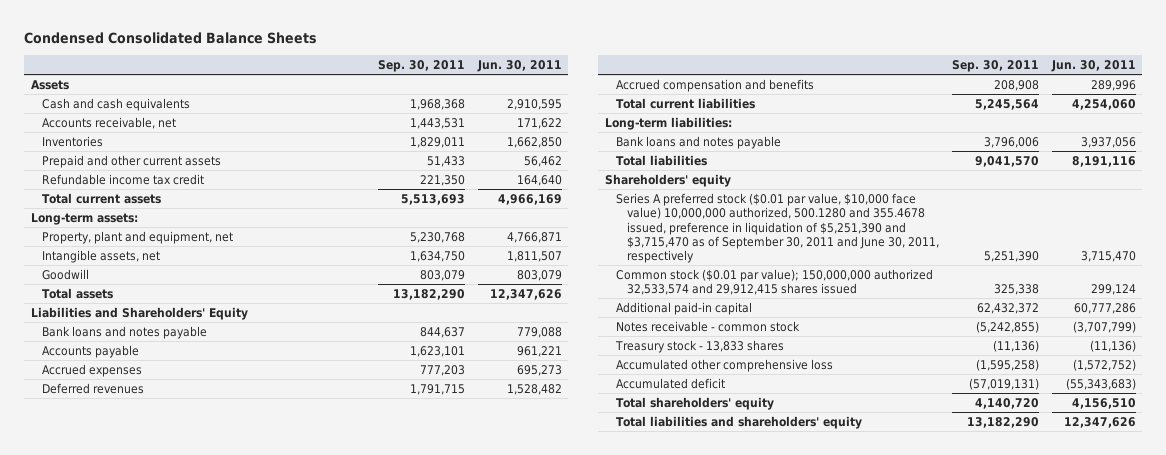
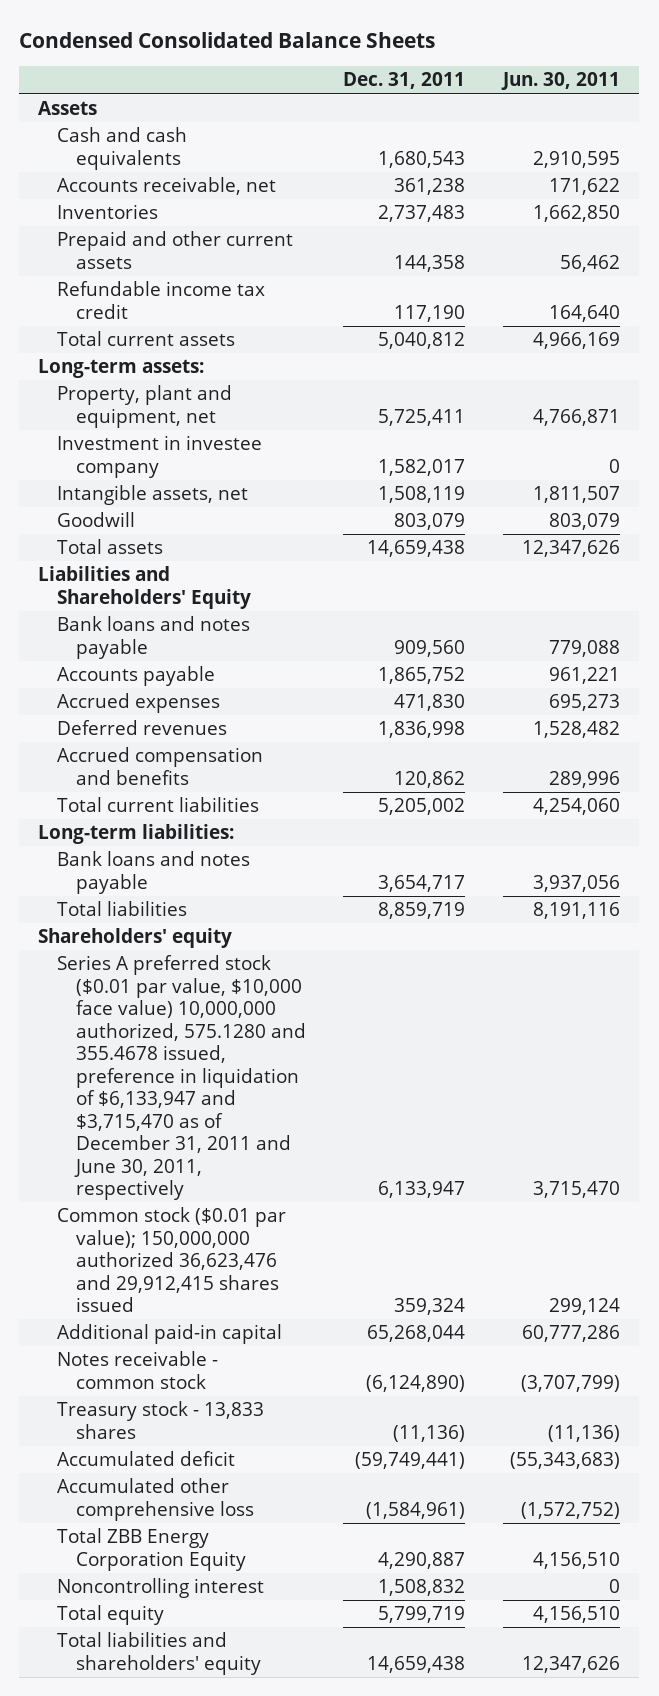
[378,59,466,72] Sep. 30, 2011 -> none
none -> [343,72,466,90] Dec. 31, 2011
none -> [56,435,262,478] Investment in investee company
[615,192,940,264] Series A preferred stock ($0.01 par value, $10,000 face value) 10,000,000 authorized, 500.1280 and 355.4678 issued, preference in liquidation of $5,251,390 and $3,715,470 as of September 30, 2011 and June 30, 2011, respectively -> [56,955,306,1201] Series A preferred stock ($0.01 par value, $10,000 face value) 10,000,000 authorized, 575.1280 and 355.4678 issued, preference in liquidation of $6,133,947 and $3,715,470 as of December 31, 2011 and June 30, 2011, respectively
[615,268,933,296] Common stock ($0.01 par value); 150,000,000 authorized 32,533,574 and 29,912,415 shares issued -> [56,1207,286,1313] Common stock ($0.01 par value); 150,000,000 authorized 36,623,476 and 29,912,415 shares issued
[615,358,833,372] Accumulated other comprehensive loss -> [56,1478,254,1521] Accumulated other comprehensive loss
[615,396,774,410] Total shareholders' equity -> [56,1528,246,1571] Total ZBB Energy Corporation Equity
none -> [56,1578,264,1599] Noncontrolling interest
none -> [56,1605,164,1626] Total equity

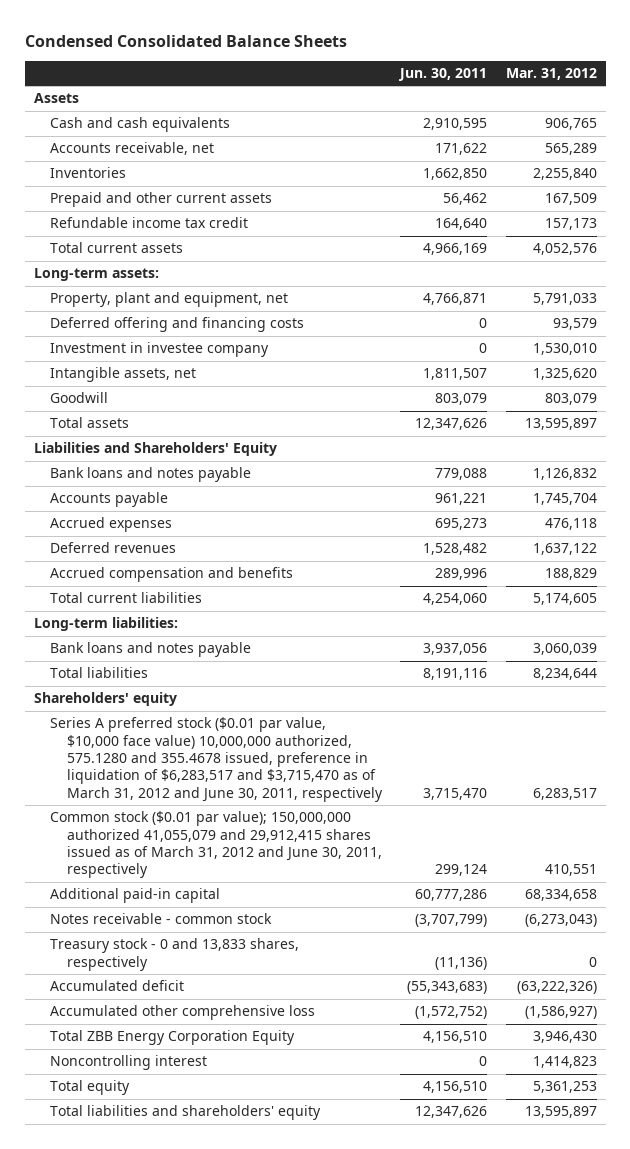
[343,72,466,90] Dec. 31, 2011 -> none
none -> [505,68,597,81] Mar. 31, 2012
none -> [50,317,305,333] Deferred offering and financing costs
[56,955,306,1201] Series A preferred stock ($0.01 par value, $10,000 face value) 10,000,000 authorized, 575.1280 and 355.4678 issued, preference in liquidation of $6,133,947 and $3,715,470 as of December 31, 2011 and June 30, 2011, respectively -> [50,717,383,802] Series A preferred stock ($0.01 par value, $10,000 face value) 10,000,000 authorized, 575.1280 and 355.4678 issued, preference in liquidation of $6,283,517 and $3,715,470 as of March 31, 2012 and June 30, 2011, respectively
[56,1207,286,1313] Common stock ($0.01 par value); 150,000,000 authorized 36,623,476 and 29,912,415 shares issued -> [50,811,382,879] Common stock ($0.01 par value); 150,000,000 authorized 41,055,079 and 29,912,415 shares issued as of March 31, 2012 and June 30, 2011, respectively
[56,1401,264,1439] Treasury stock - 13,833 shares -> [50,938,300,971] Treasury stock - 0 and 13,833 shares, respectively

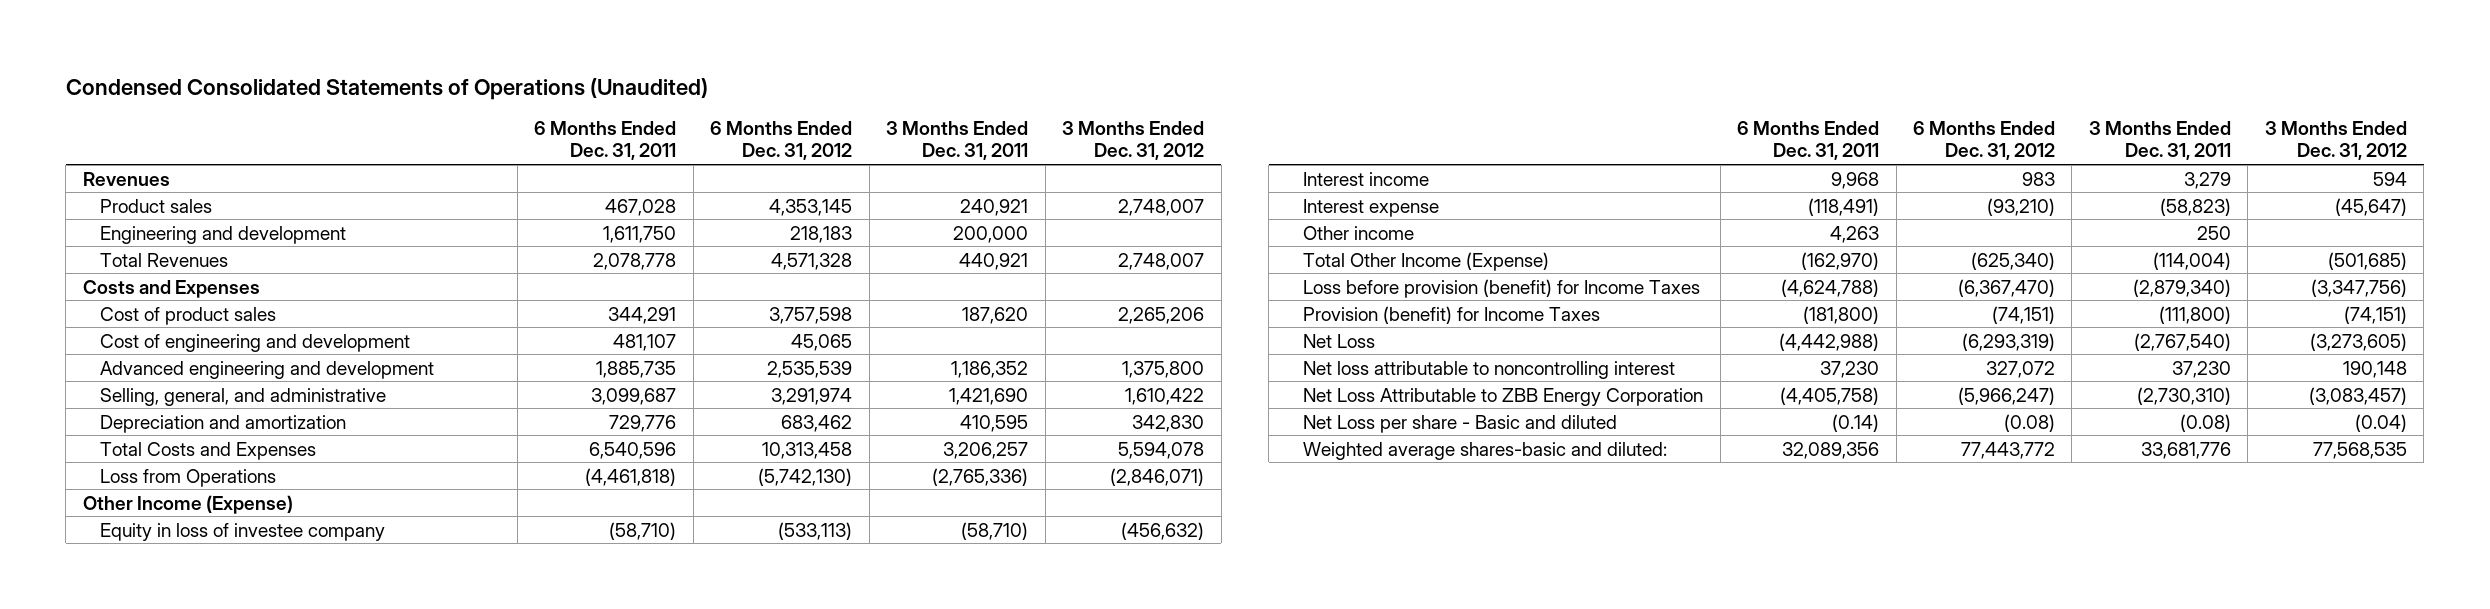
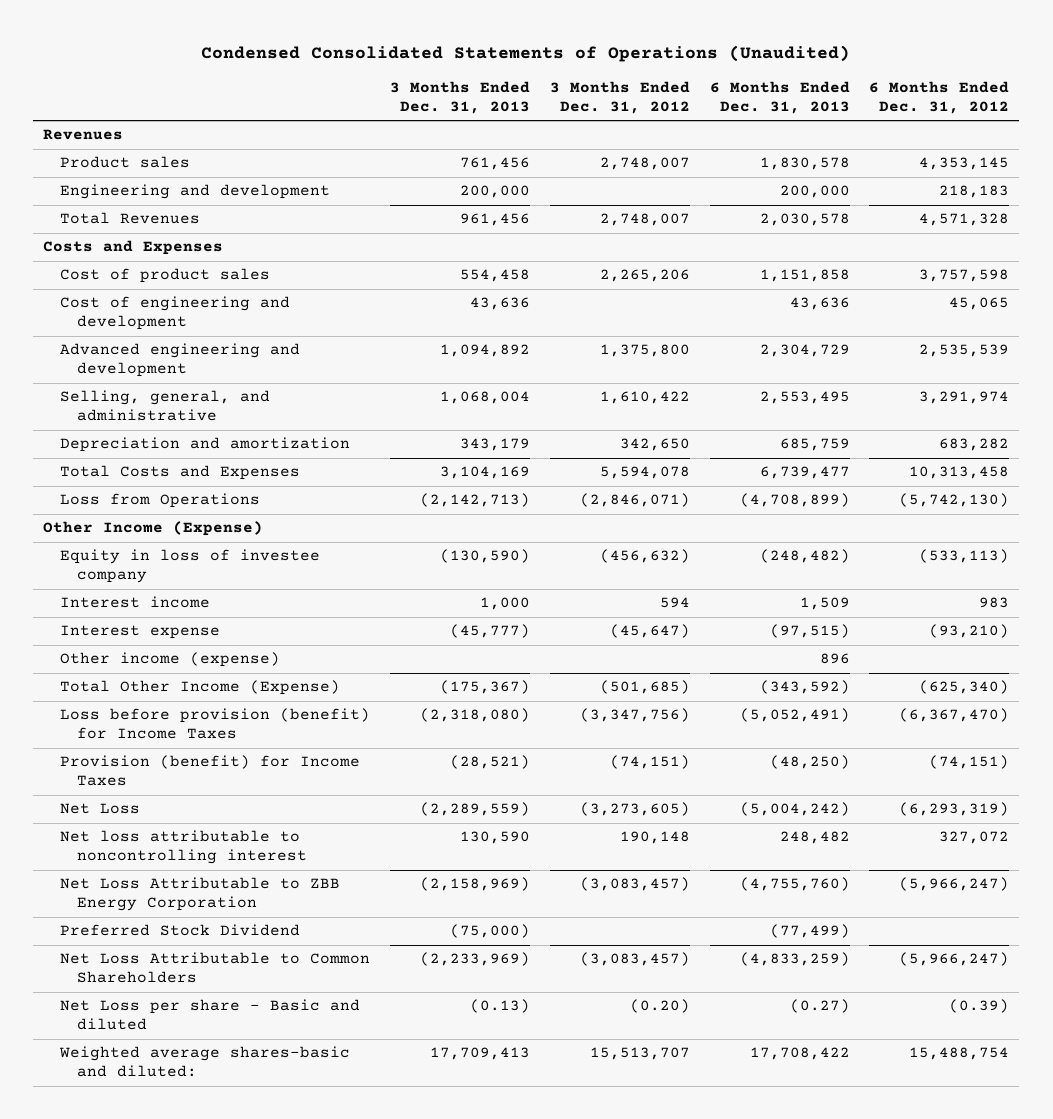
[534,120,677,161] 6 Months Ended Dec. 31, 2011 -> none
[886,120,1029,161] 3 Months Ended Dec. 31, 2011 -> none
none -> [389,80,530,114] 3 Months Ended Dec. 31, 2013
none -> [709,80,850,114] 6 Months Ended Dec. 31, 2013
[781,414,853,432] 683,462 -> [939,438,1010,452] 683,282
[1132,414,1205,432] 342,830 -> [619,438,690,452] 342,650
[1303,225,1415,240] Other income -> [60,652,281,668] Other income (expense)
none -> [60,924,301,937] Preferred Stock Dividend
none -> [60,952,371,984] Net Loss Attributable to Common Shareholders
[2003,413,2055,432] (0.08) -> [949,999,1010,1014] (0.39)
[2354,413,2407,432] (0.04) -> [629,999,690,1014] (0.20)
[1960,441,2055,459] 77,443,772 -> [909,1047,1010,1061] 15,488,754
[2312,441,2407,459] 77,568,535 -> [589,1047,690,1061] 15,513,707

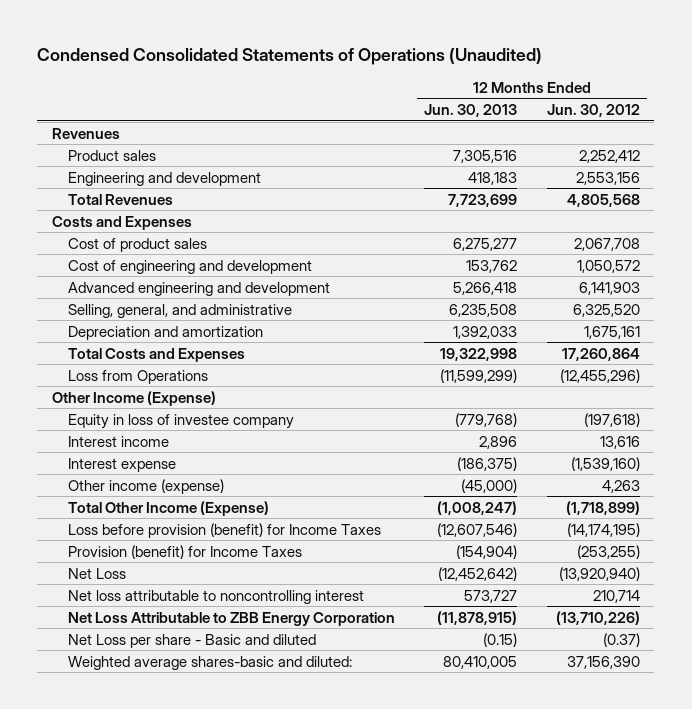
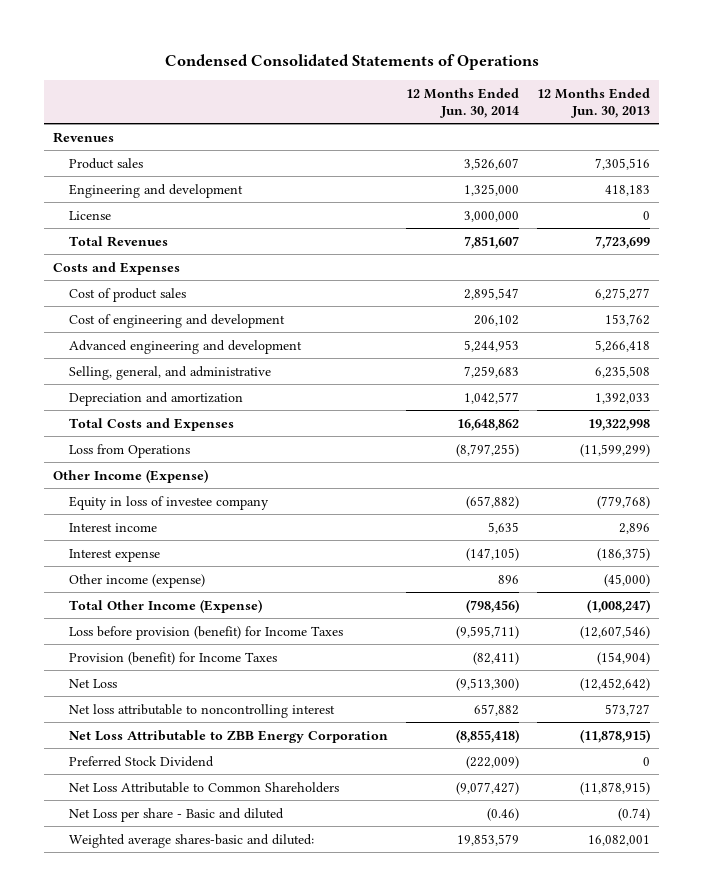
[37,47,543,65] Condensed Consolidated Statements of Operations (Unaudited) -> [164,54,539,71] Condensed Consolidated Statements of Operations
[546,104,640,118] Jun. 30, 2012 -> none
none -> [405,88,519,118] 12 Months Ended Jun. 30, 2014
none -> [69,210,112,220] License
none -> [69,755,215,767] Preferred Stock Dividend
none -> [69,781,340,793] Net Loss Attributable to Common Shareholders
[483,632,518,647] (0.15) -> [617,807,650,821] (0.74)
[443,655,518,669] 80,410,005 -> [587,834,650,846] 16,082,001

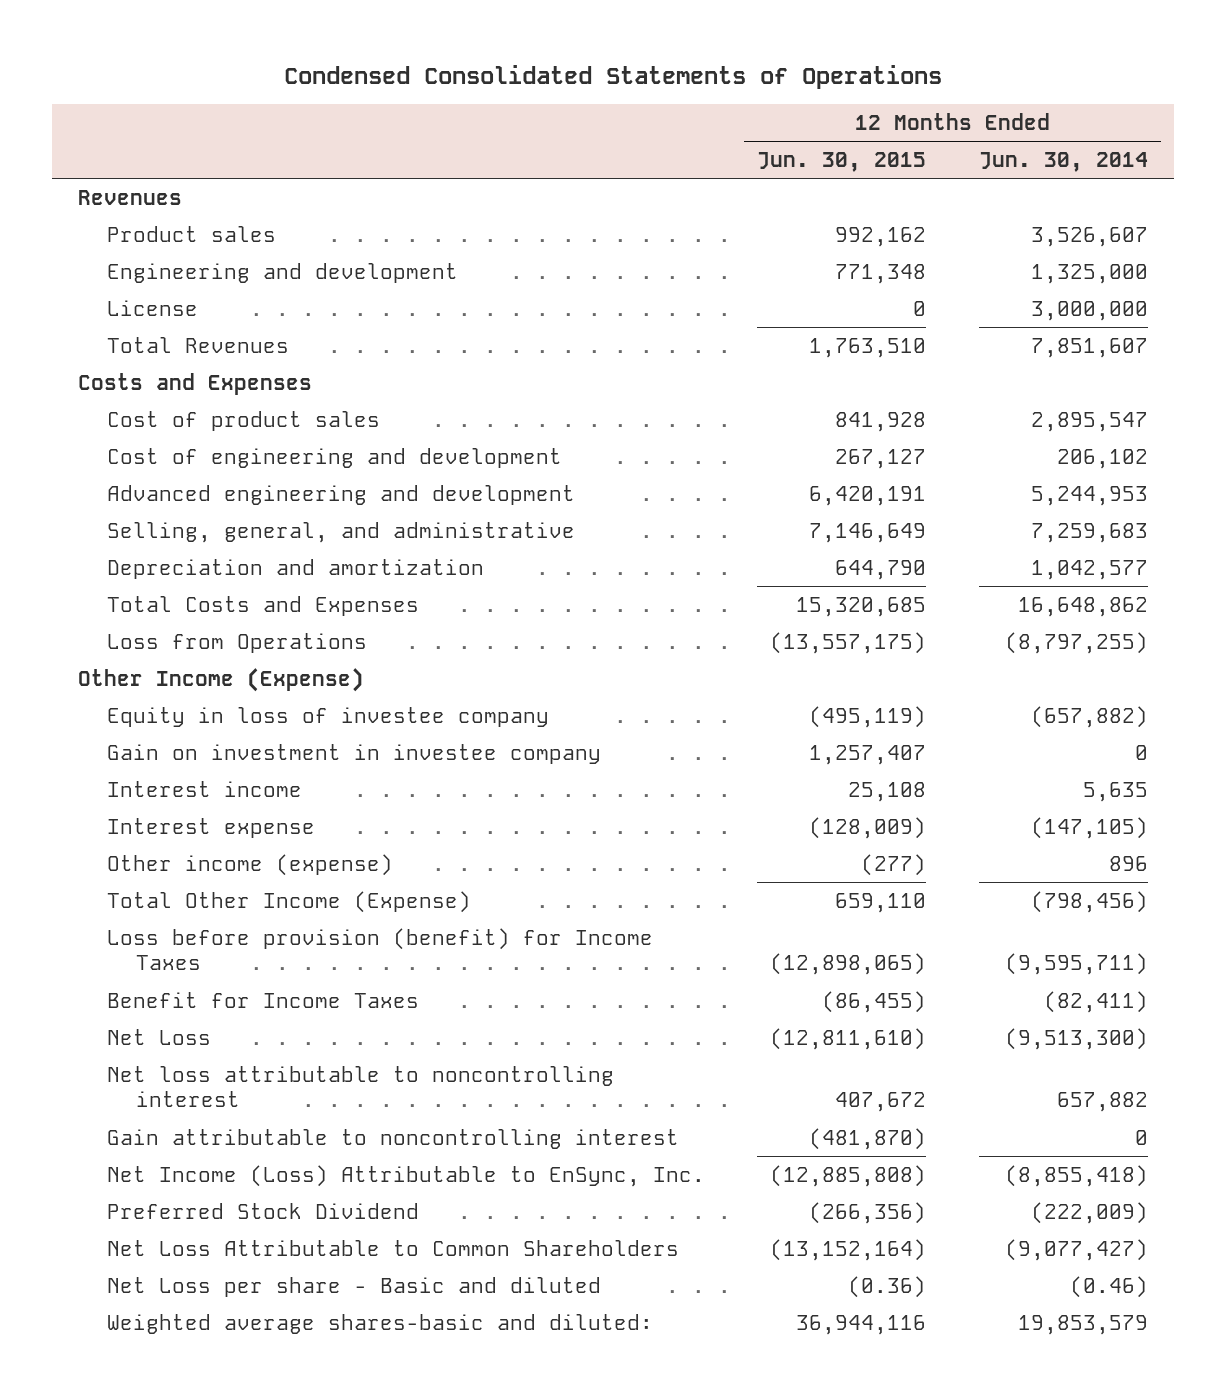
[536,88,650,118] 12 Months Ended Jun. 30, 2013 -> none
none -> [757,151,927,172] Jun. 30, 2015
none -> [107,743,602,764] Gain on investment in investee company
[69,651,278,665] Provision (benefit) for Income Taxes -> [107,991,420,1008] Benefit for Income Taxes
none -> [107,1128,680,1149] Gain attributable to noncontrolling interest
[69,729,389,743] Net Loss Attributable to ZBB Energy Corporation -> [107,1164,706,1187] Net Income (Loss) Attributable to EnSync, Inc.

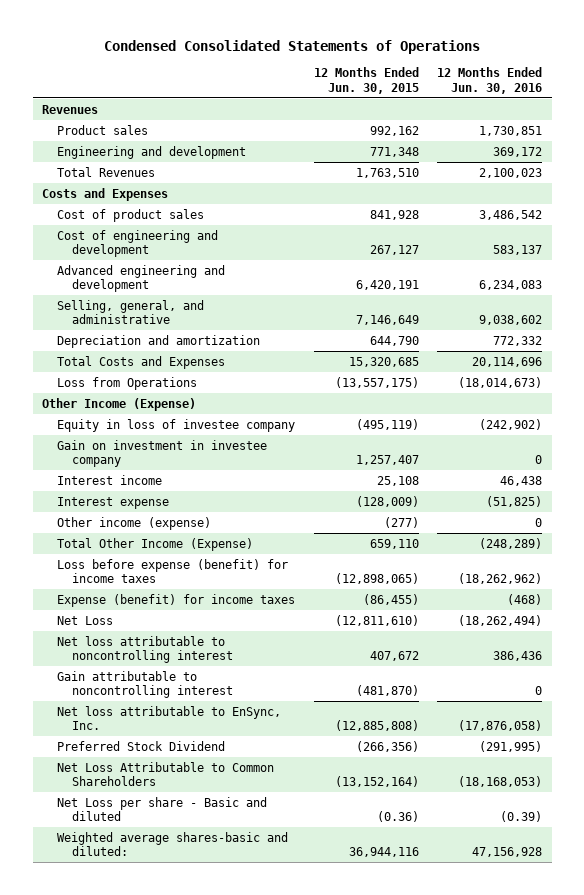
[978,151,1148,172] Jun. 30, 2014 -> none
none -> [437,67,543,94] 12 Months Ended Jun. 30, 2016
[107,299,199,316] License -> none
[107,927,654,971] Loss before provision (benefit) for Income Taxes -> [56,558,288,584] Loss before expense (benefit) for income taxes
[107,991,420,1008] Benefit for Income Taxes -> [56,593,295,607] Expense (benefit) for income taxes
[107,1164,706,1187] Net Income (Loss) Attributable to EnSync, Inc. -> [56,705,281,731] Net loss attributable to EnSync, Inc.

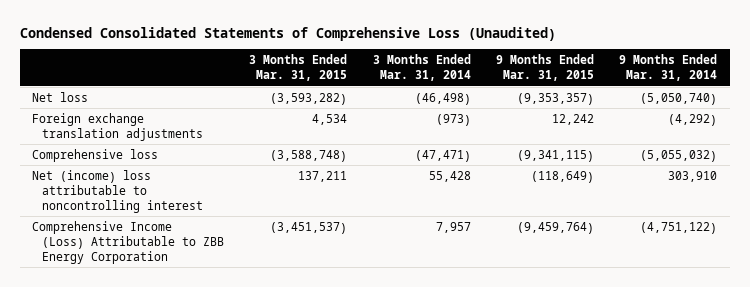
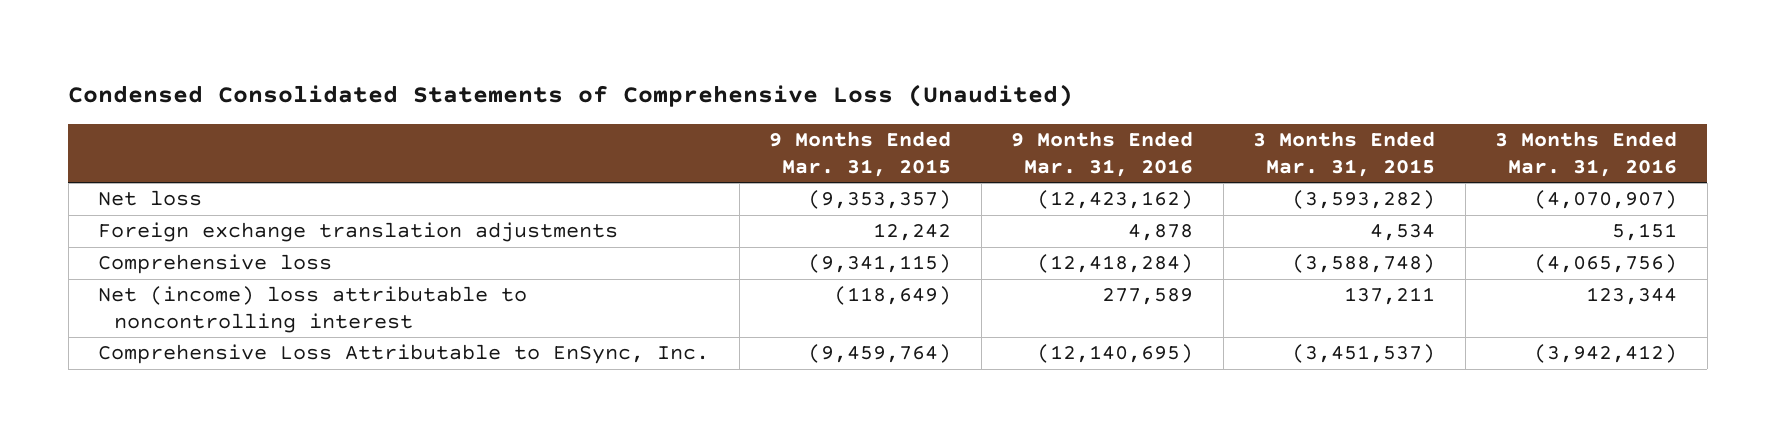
[372,54,471,82] 3 Months Ended Mar. 31, 2014 -> none
[619,54,718,82] 9 Months Ended Mar. 31, 2014 -> none
none -> [1011,131,1194,177] 9 Months Ended Mar. 31, 2016
none -> [1495,131,1678,177] 3 Months Ended Mar. 31, 2016
[32,220,224,264] Comprehensive Income (Loss) Attributable to ZBB Energy Corporation -> [98,344,710,365] Comprehensive Loss Attributable to EnSync, Inc.

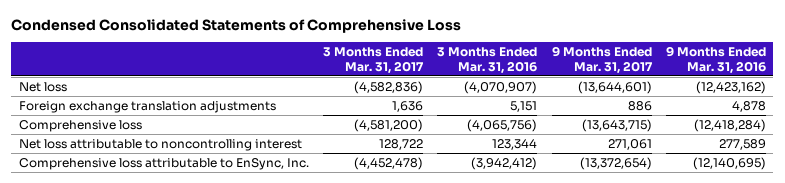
[68,84,1074,108] Condensed Consolidated Statements of Comprehensive Loss (Unaudited) -> [11,19,462,34] Condensed Consolidated Statements of Comprehensive Loss
[769,131,952,177] 9 Months Ended Mar. 31, 2015 -> none
[1253,131,1436,177] 3 Months Ended Mar. 31, 2015 -> none
none -> [323,47,425,74] 3 Months Ended Mar. 31, 2017
none -> [551,46,653,74] 9 Months Ended Mar. 31, 2017
[98,286,528,333] Net (income) loss attributable to noncontrolling interest -> [18,138,302,151] Net loss attributable to noncontrolling interest
[98,344,710,365] Comprehensive Loss Attributable to EnSync, Inc. -> [18,157,309,170] Comprehensive loss attributable to EnSync, Inc.

